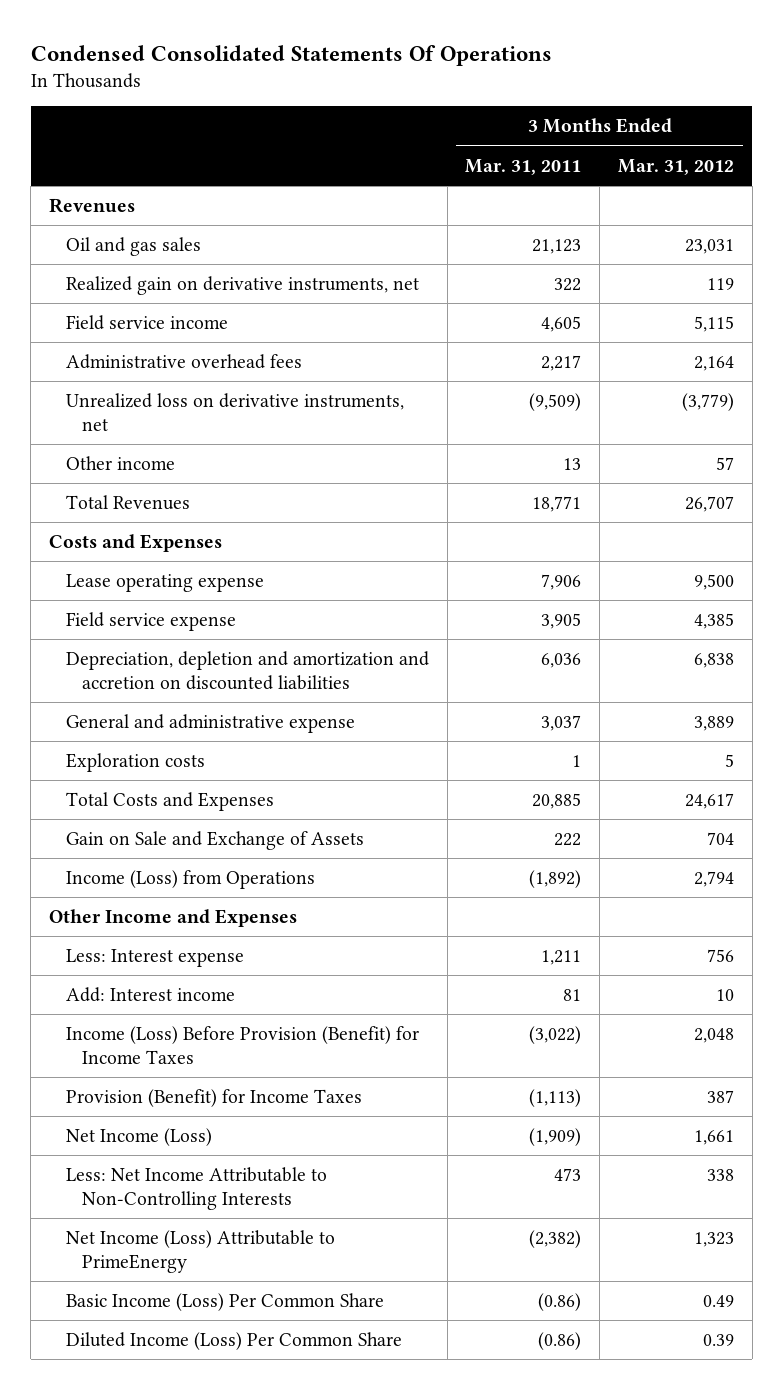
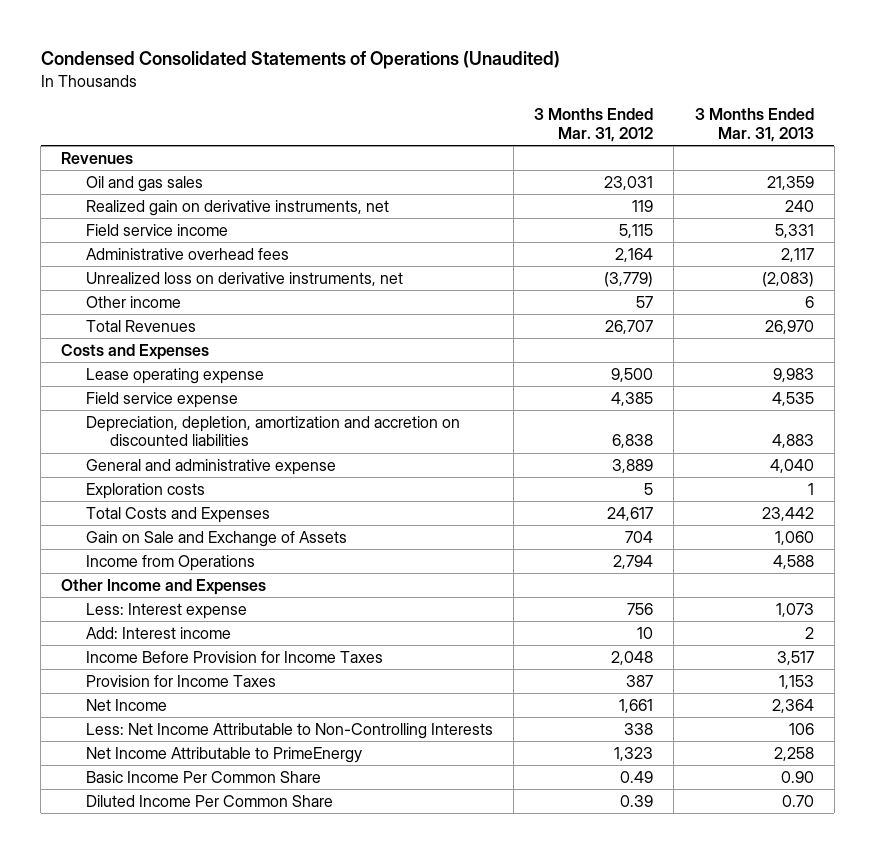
[30,44,552,66] Condensed Consolidated Statements Of Operations -> [40,51,560,70] Condensed Consolidated Statements of Operations (Unaudited)
[465,158,582,175] Mar. 31, 2011 -> none
none -> [694,108,814,142] 3 Months Ended Mar. 31, 2013
[65,650,429,690] Depreciation, depletion and amortization and accretion on discounted liabilities -> [85,416,460,447] Depreciation, depletion, amortization and accretion on discounted liabilities
[65,869,315,889] Income (Loss) from Operations -> [85,555,255,572] Income from Operations
[65,1025,419,1064] Income (Loss) Before Provision (Benefit) for Income Taxes -> [85,651,383,664] Income Before Provision for Income Taxes
[65,1088,362,1107] Provision (Benefit) for Income Taxes -> [85,675,276,688] Provision for Income Taxes
[65,1127,212,1146] Net Income (Loss) -> [85,699,167,712] Net Income
[65,1229,335,1273] Net Income (Loss) Attributable to PrimeEnergy -> [85,747,362,764] Net Income Attributable to PrimeEnergy
[65,1292,384,1311] Basic Income (Loss) Per Common Share -> [85,771,321,784] Basic Income Per Common Share
[65,1331,402,1350] Diluted Income (Loss) Per Common Share -> [85,795,333,808] Diluted Income Per Common Share

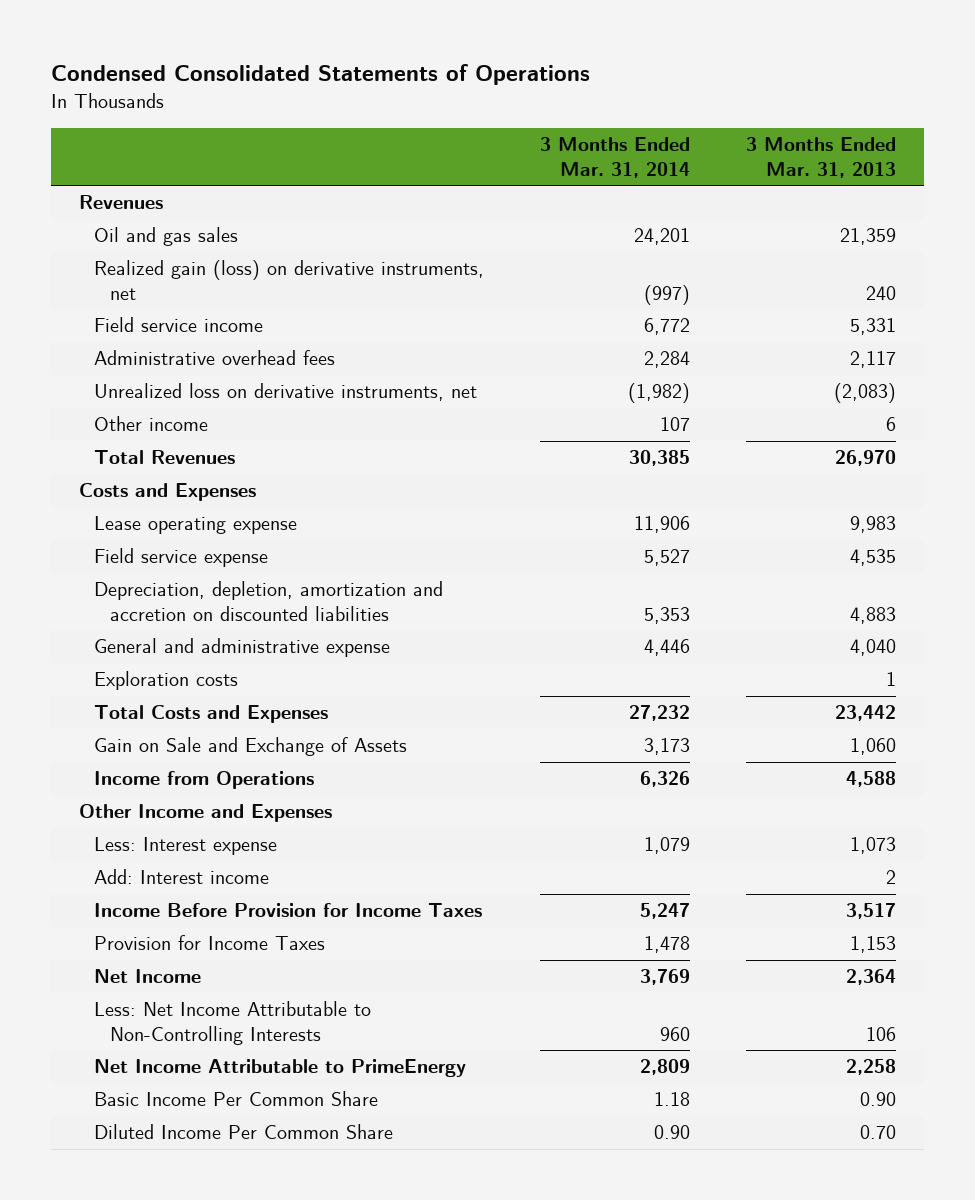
[40,51,560,70] Condensed Consolidated Statements of Operations (Unaudited) -> [50,64,590,86] Condensed Consolidated Statements of Operations
[534,108,654,142] 3 Months Ended Mar. 31, 2012 -> none
none -> [540,137,691,179] 3 Months Ended Mar. 31, 2014
[85,200,389,217] Realized gain on derivative instruments, net -> [94,260,485,301] Realized gain (loss) on derivative instruments, net

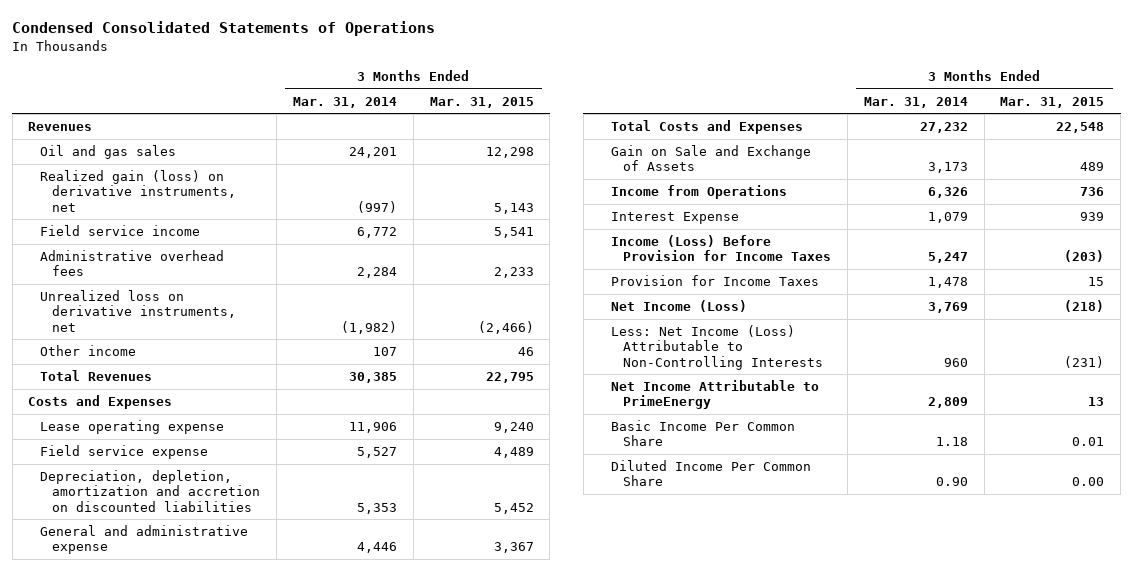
[746,137,897,179] 3 Months Ended Mar. 31, 2013 -> none
none -> [429,96,534,108] Mar. 31, 2015
[94,671,239,691] Exploration costs -> none
[78,804,332,823] Other Income and Expenses -> none
[94,869,270,885] Add: Interest income -> none
[94,837,278,856] Less: Interest expense -> [611,212,740,225] Interest Expense
[94,903,483,918] Income Before Provision for Income Taxes -> [611,235,832,262] Income (Loss) Before Provision for Income Taxes
[94,969,202,984] Net Income -> [611,300,748,313] Net Income (Loss)
[94,1001,372,1046] Less: Net Income Attributable to Non-Controlling Interests -> [611,325,824,370] Less: Net Income (Loss) Attributable to Non-Controlling Interests

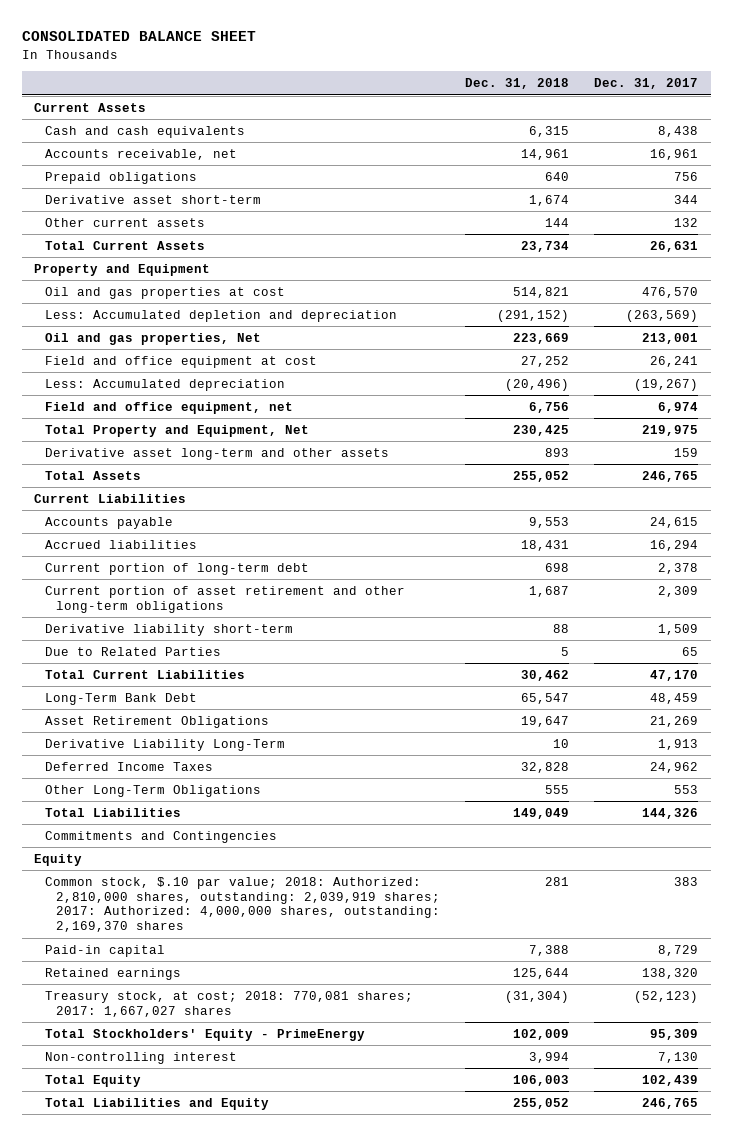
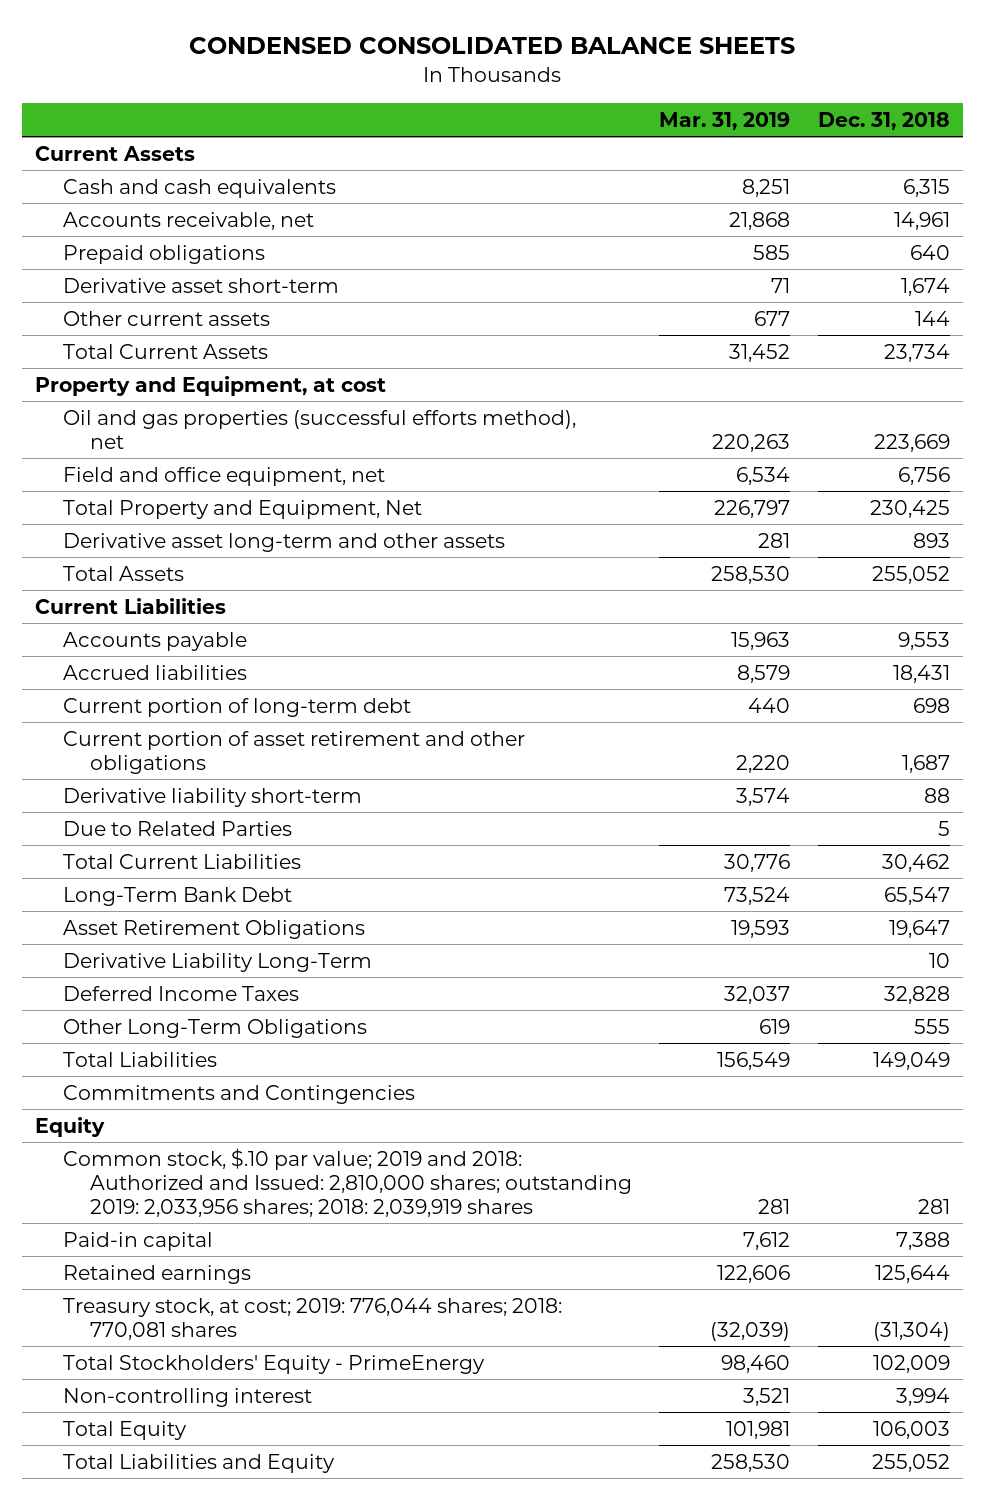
[21,31,256,42] CONSOLIDATED BALANCE SHEET -> [189,37,796,55] CONDENSED CONSOLIDATED BALANCE SHEETS
[594,78,699,90] Dec. 31, 2017 -> none
none -> [659,111,791,130] Mar. 31, 2019
[44,286,285,299] Oil and gas properties at cost -> none
[44,309,397,322] Less: Accumulated depletion and depreciation -> none
[44,355,317,368] Field and office equipment at cost -> none
[44,378,285,391] Less: Accumulated depreciation -> none
[34,263,211,276] Property and Equipment -> [35,375,387,396] Property and Equipment, at cost
[44,332,261,345] Oil and gas properties, Net -> [62,409,576,449] Oil and gas properties (successful efforts method), net
[44,585,405,613] Current portion of asset retirement and other long-term obligations -> [62,730,525,774] Current portion of asset retirement and other obligations
[44,876,440,933] Common stock, $.10 par value; 2018: Authorized: 2,810,000 shares, outstanding: 2,039,919 shares; 2017: Authorized: 4,000,000 shares, outstanding: 2,169,370 shares -> [62,1147,633,1217] Common stock, $.10 par value; 2019 and 2018: Authorized and Issued: 2,810,000 shares; outstanding 2019: 2,033,956 shares; 2018: 2,039,919 shares
[44,990,413,1017] Treasury stock, at cost; 2018: 770,081 shares; 2017: 1,667,027 shares -> [62,1297,562,1340] Treasury stock, at cost; 2019: 776,044 shares; 2018: 770,081 shares

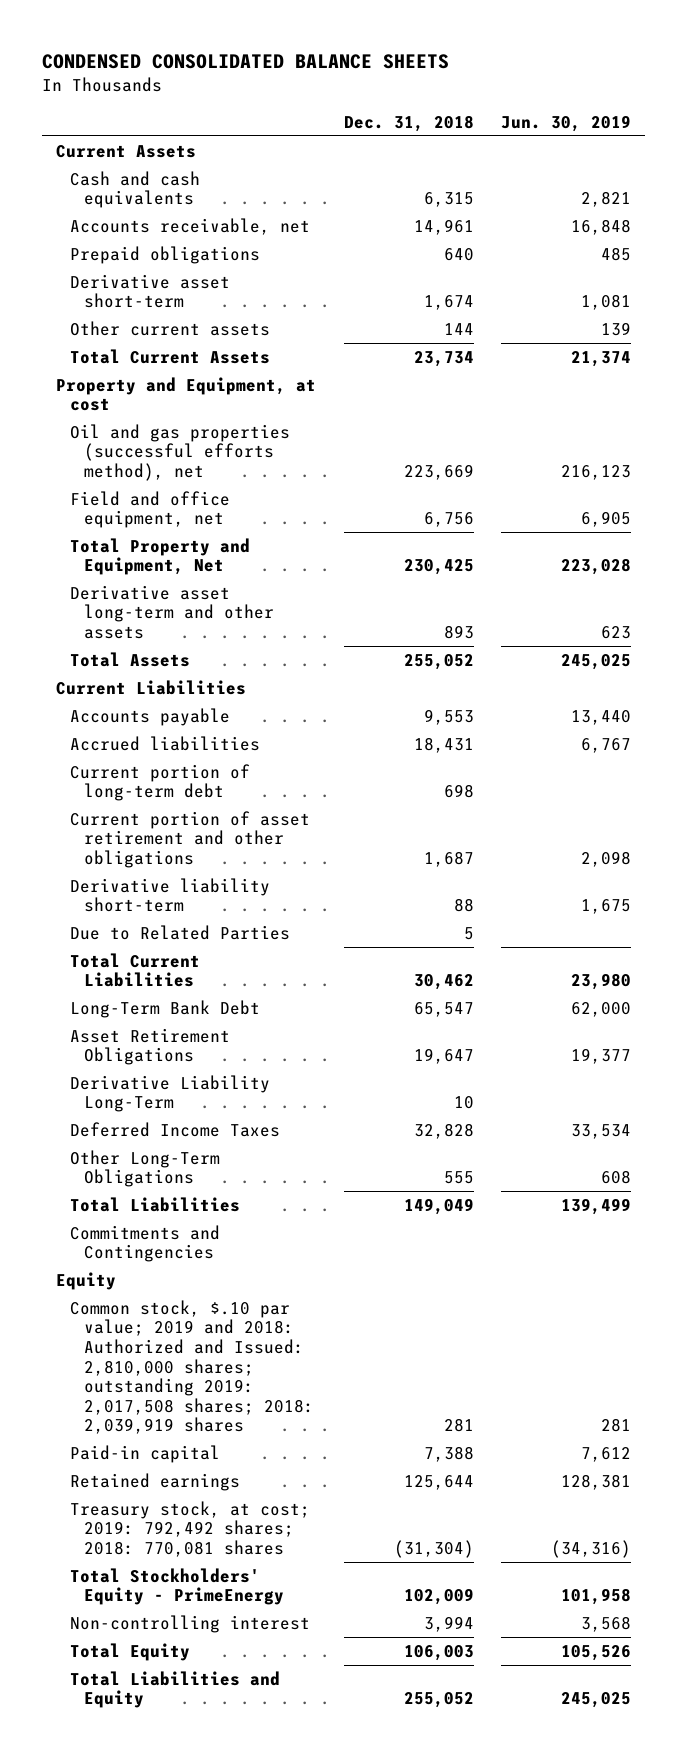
[659,111,791,130] Mar. 31, 2019 -> none
none -> [501,114,632,132] Jun. 30, 2019
[62,1147,633,1217] Common stock, $.10 par value; 2019 and 2018: Authorized and Issued: 2,810,000 shares; outstanding 2019: 2,033,956 shares; 2018: 2,039,919 shares -> [70,1299,315,1435] Common stock, $.10 par value; 2019 and 2018: Authorized and Issued: 2,810,000 shares; outstanding 2019: 2,017,508 shares; 2018: 2,039,919 shares
[62,1297,562,1340] Treasury stock, at cost; 2019: 776,044 shares; 2018: 770,081 shares -> [70,1500,311,1557] Treasury stock, at cost; 2019: 792,492 shares; 2018: 770,081 shares

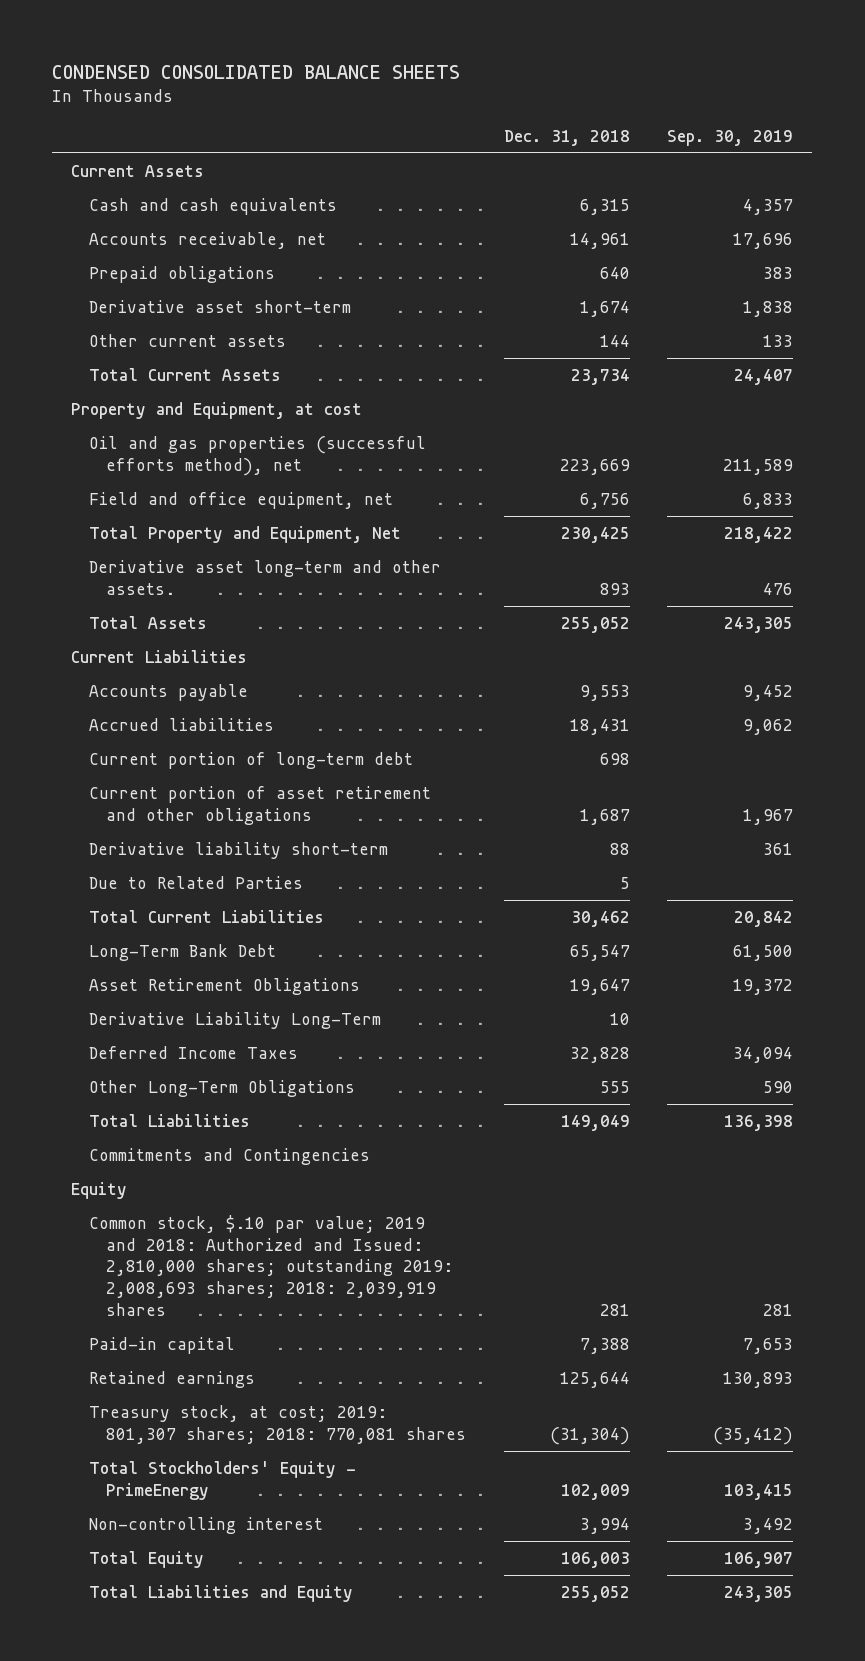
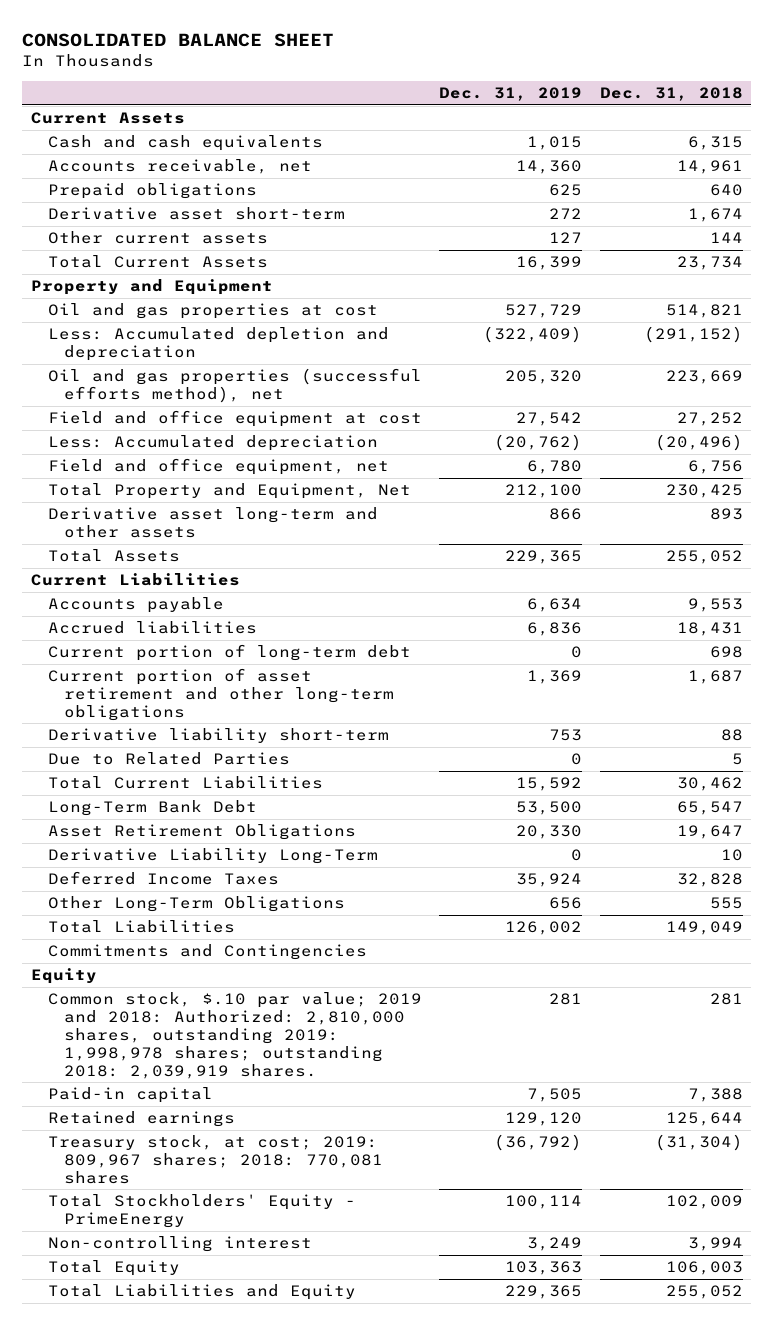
[52,64,461,79] CONDENSED CONSOLIDATED BALANCE SHEETS -> [22,32,335,47] CONSOLIDATED BALANCE SHEET
[667,129,794,146] Sep. 30, 2019 -> none
none -> [439,87,583,102] Dec. 31, 2019
[71,401,363,419] Property and Equipment, at cost -> [31,279,274,296] Property and Equipment
none -> [47,303,378,320] Oil and gas properties at cost
none -> [47,327,389,361] Less: Accumulated depletion and depreciation
none -> [47,410,422,428] Field and office equipment at cost
none -> [47,435,378,452] Less: Accumulated depreciation
[88,559,441,595] Derivative asset long-term and other assets. -> [47,507,378,538] Derivative asset long-term and other assets
[88,785,431,825] Current portion of asset retirement and other obligations -> [47,668,394,721] Current portion of asset retirement and other long-term obligations
[88,1214,454,1317] Common stock, $.10 par value; 2019 and 2018: Authorized and Issued: 2,810,000 shares; outstanding 2019: 2,008,693 shares; 2018: 2,039,919 shares -> [47,992,422,1079] Common stock, $.10 par value; 2019 and 2018: Authorized: 2,810,000 shares, outstanding 2019: 1,998,978 shares; outstanding 2018: 2,039,919 shares.
[88,1404,467,1444] Treasury stock, at cost; 2019: 801,307 shares; 2018: 770,081 shares -> [47,1135,383,1184] Treasury stock, at cost; 2019: 809,967 shares; 2018: 770,081 shares

